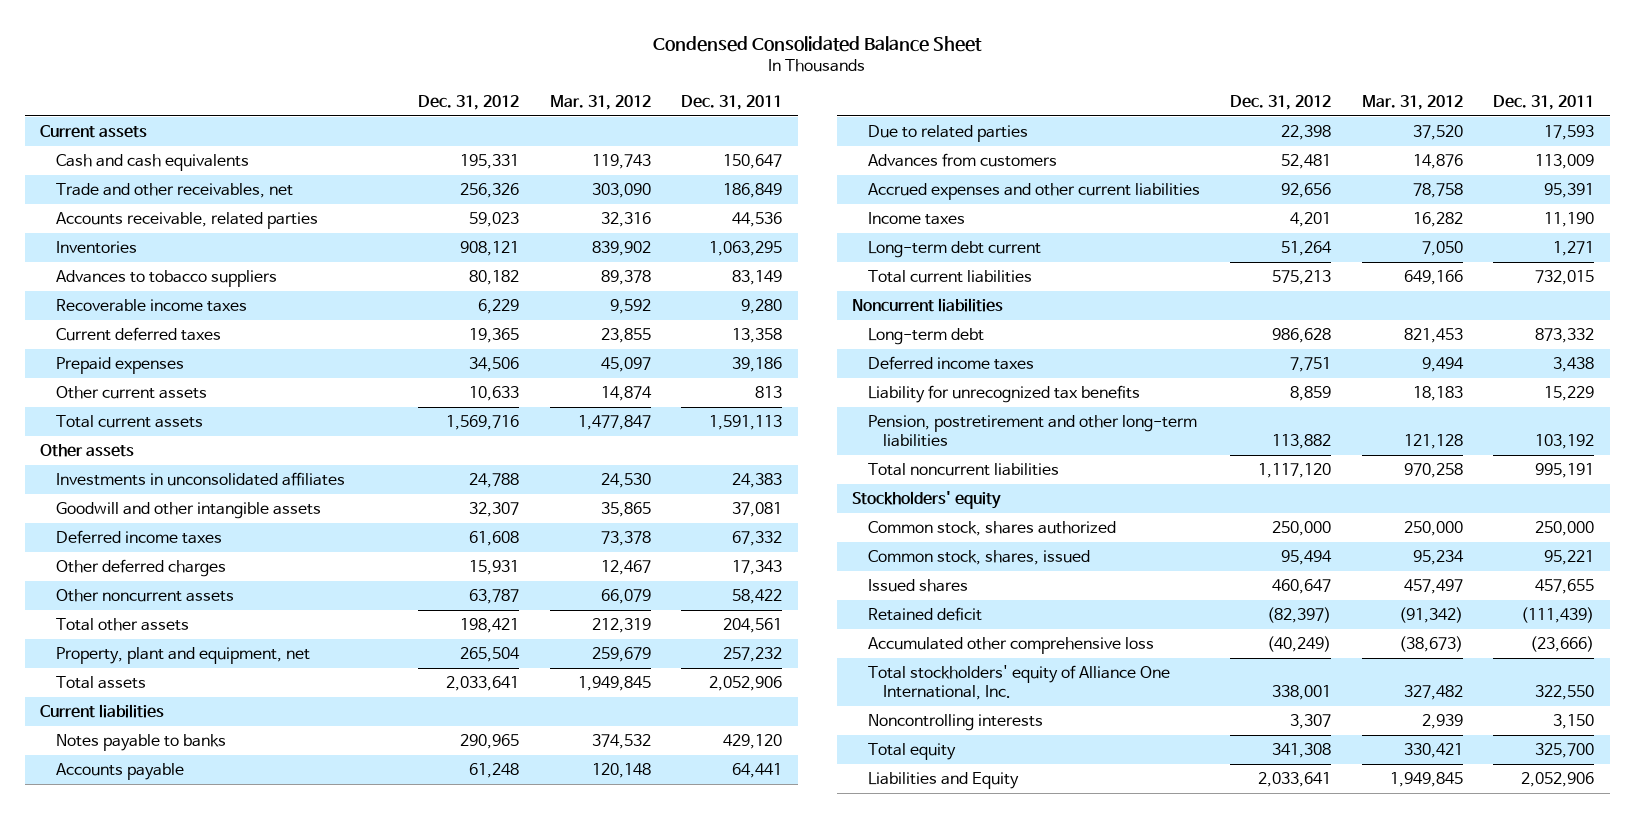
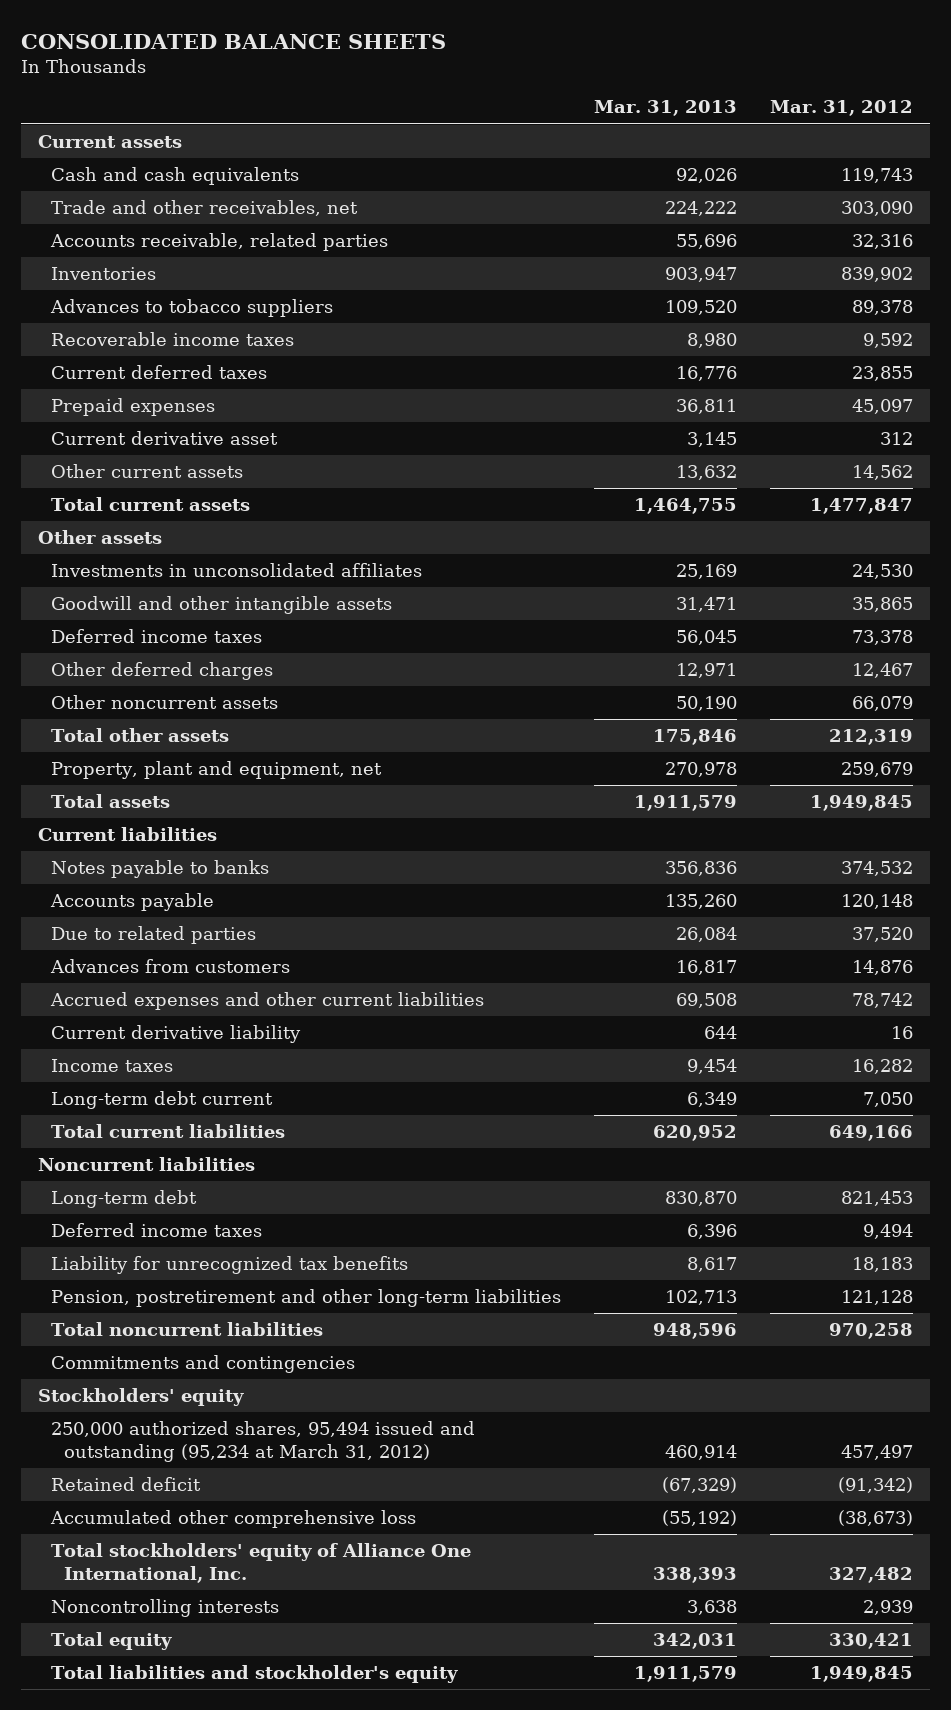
[653,35,983,52] Condensed Consolidated Balance Sheet -> [21,33,447,49] CONSOLIDATED BALANCE SHEETS
[418,95,520,111] Dec. 31, 2012 -> none
[681,95,783,111] Dec. 31, 2011 -> none
none -> [594,100,738,117] Mar. 31, 2013
none -> [51,431,279,446] Current derivative asset
[600,386,652,402] 14,874 -> [852,465,914,481] 14,562
[1412,183,1463,199] 78,758 -> [852,993,914,1009] 78,742
none -> [51,1025,302,1044] Current derivative liability
none -> [51,1355,356,1374] Commitments and contingencies
[867,521,1116,537] Common stock, shares authorized -> none
[867,550,1090,566] Common stock, shares, issued -> none
[867,579,968,593] Issued shares -> [51,1421,476,1462] 250,000 authorized shares, 95,494 issued and outstanding (95,234 at March 31, 2012)
[867,772,1019,790] Liabilities and Equity -> [51,1665,459,1684] Total liabilities and stockholder's equity

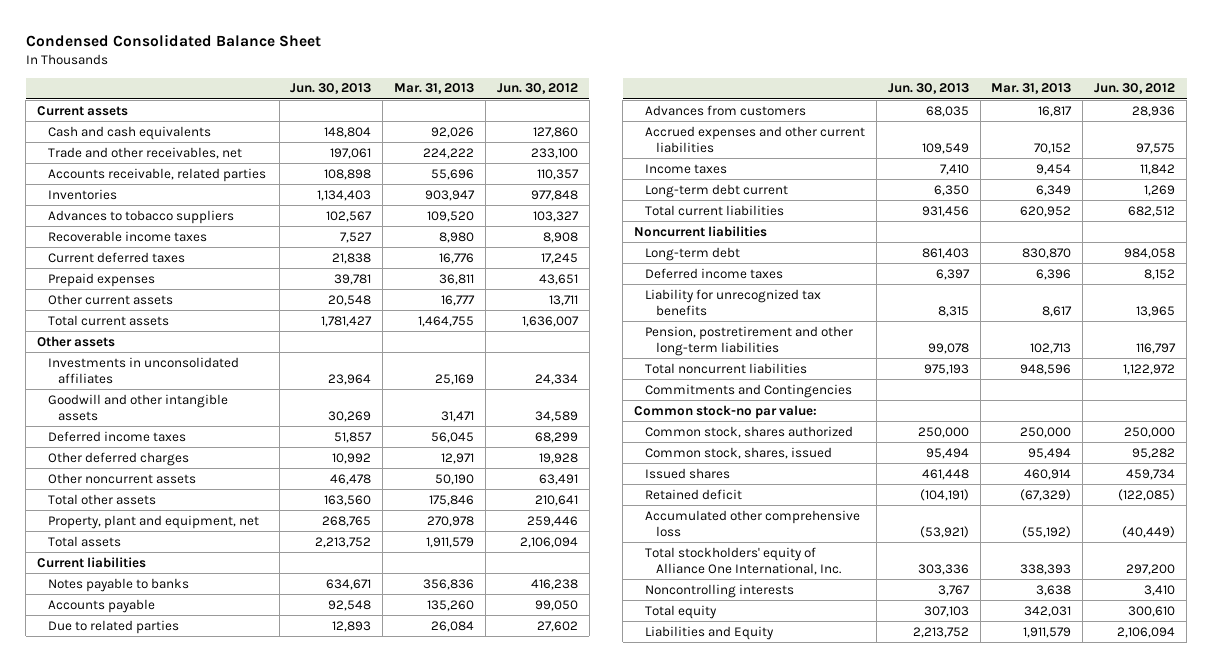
[21,33,447,49] CONSOLIDATED BALANCE SHEETS -> [25,34,321,48] Condensed Consolidated Balance Sheet
[770,100,914,117] Mar. 31, 2012 -> none
none -> [290,83,372,95] Jun. 30, 2013
none -> [497,83,579,95] Jun. 30, 2012
[51,431,279,446] Current derivative asset -> none
[676,465,738,481] 13,632 -> [441,294,476,306] 16,777
[51,1025,302,1044] Current derivative liability -> none
[676,993,738,1009] 69,508 -> [1034,142,1072,154] 70,152
[38,1388,245,1407] Stockholders' equity -> none
[51,1355,356,1374] Commitments and contingencies -> [644,383,852,398] Commitments and Contingencies
none -> [634,404,818,419] Common stock-no par value:
none -> [644,425,853,438] Common stock, shares authorized
none -> [644,446,832,459] Common stock, shares, issued
[51,1421,476,1462] 250,000 authorized shares, 95,494 issued and outstanding (95,234 at March 31, 2012) -> [644,467,730,479] Issued shares
[51,1665,459,1684] Total liabilities and stockholder's equity -> [644,625,774,640] Liabilities and Equity

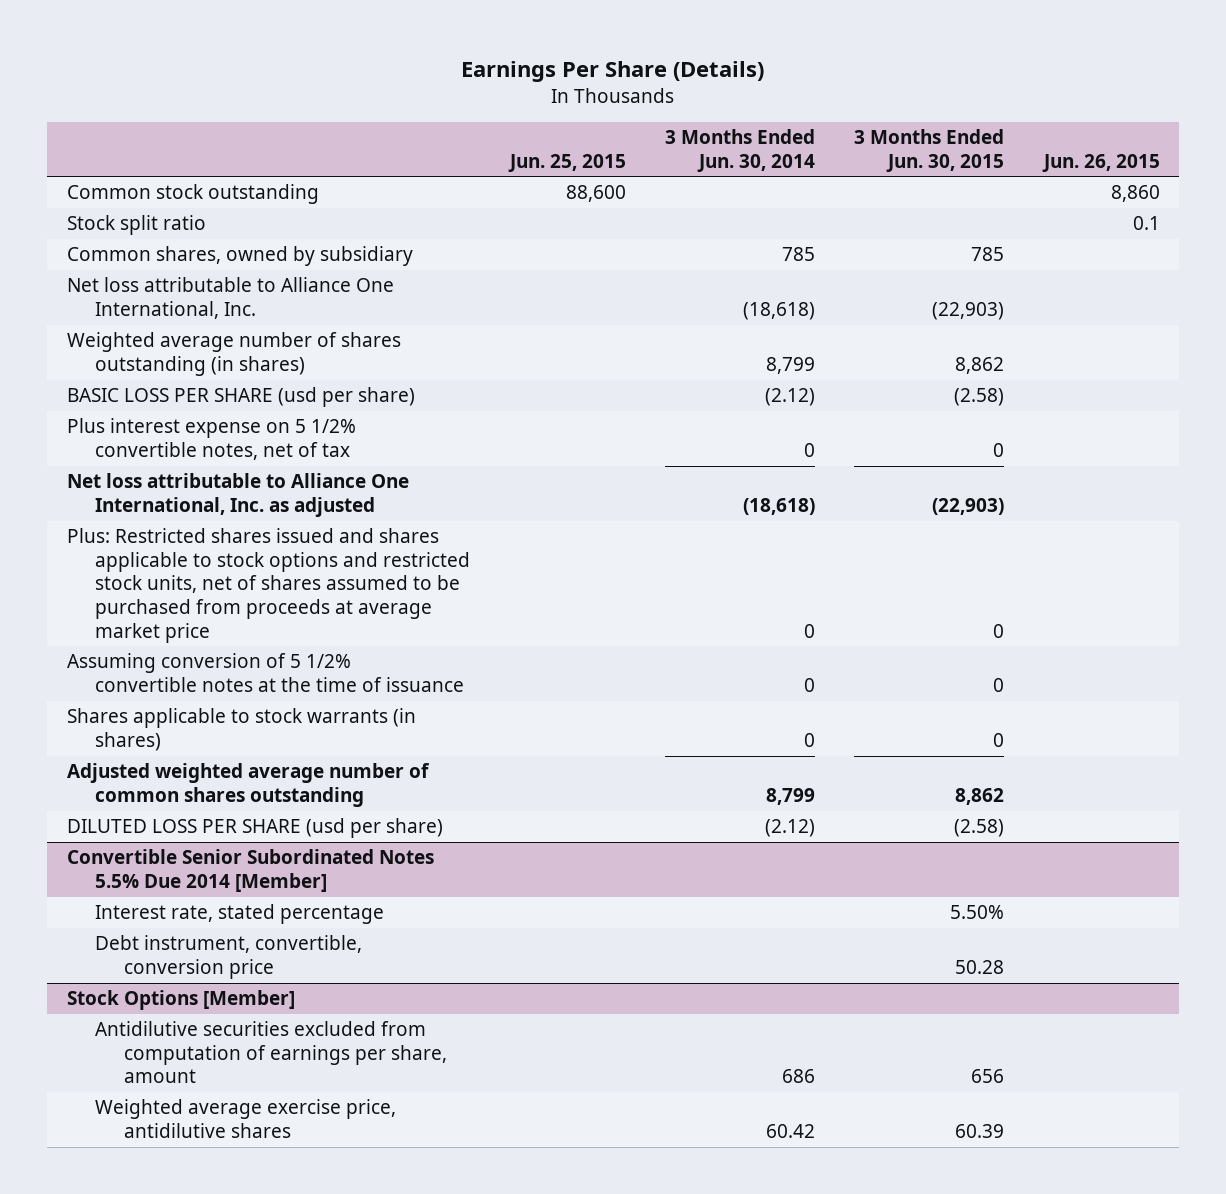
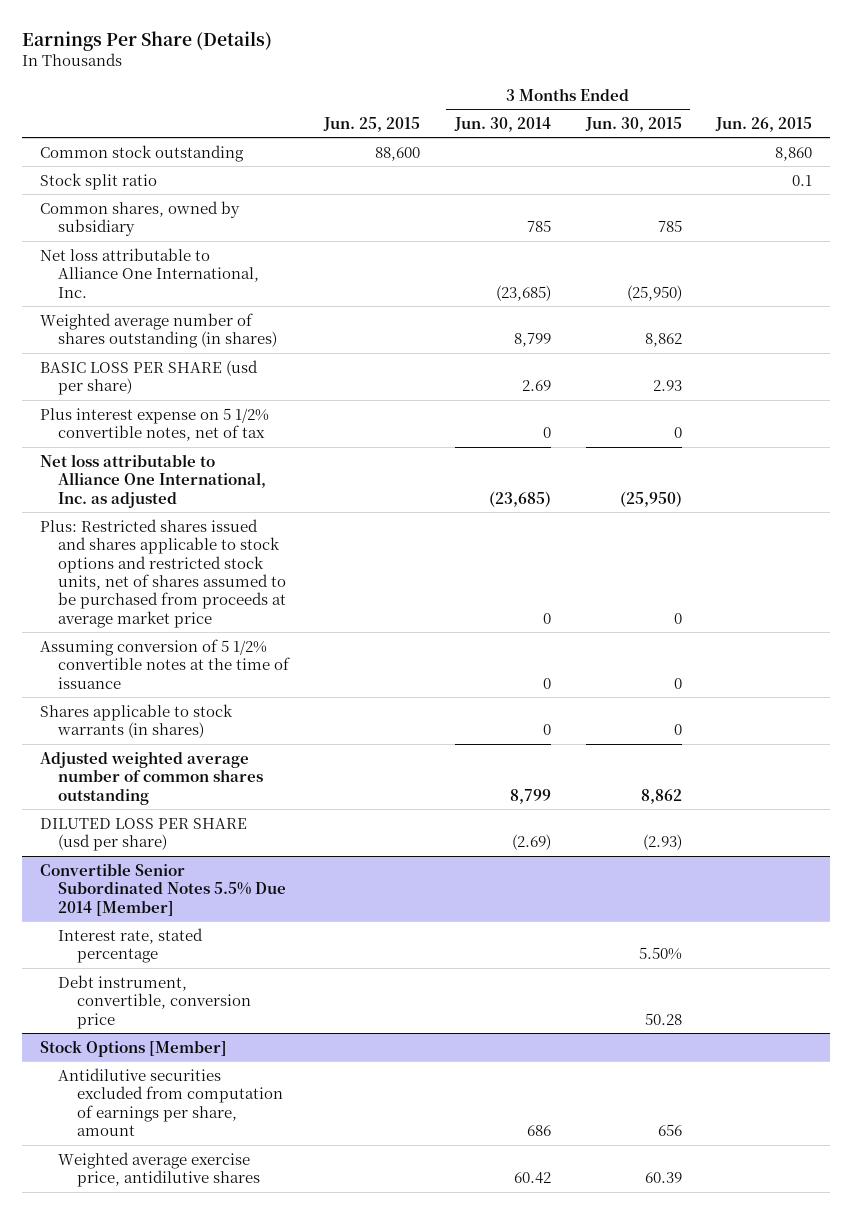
[742,301,815,320] (18,618) -> [495,284,551,301] (23,685)
[932,301,1005,320] (22,903) -> [626,284,682,301] (25,950)
[764,388,815,407] (2.12) -> [521,380,551,392] 2.69
[954,388,1005,407] (2.58) -> [652,380,682,392] 2.93
[742,497,815,515] (18,618) -> [488,490,551,507] (23,685)
[932,497,1005,515] (22,903) -> [619,490,682,507] (25,950)
[764,819,815,838] (2.12) -> [511,834,551,851] (2.69)
[954,819,1005,838] (2.58) -> [642,834,682,851] (2.93)

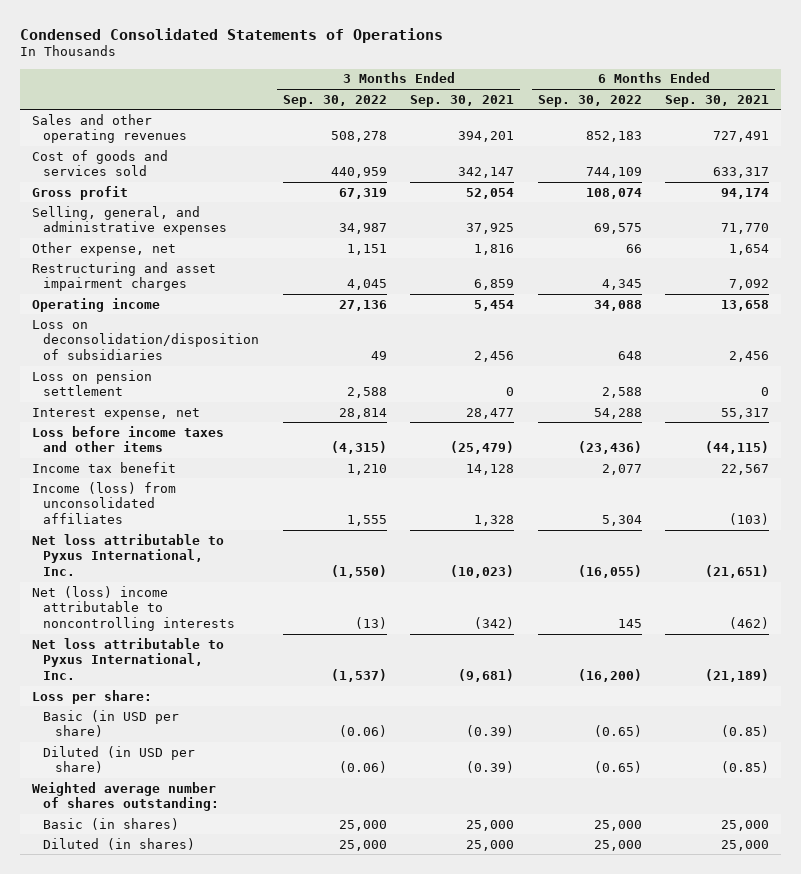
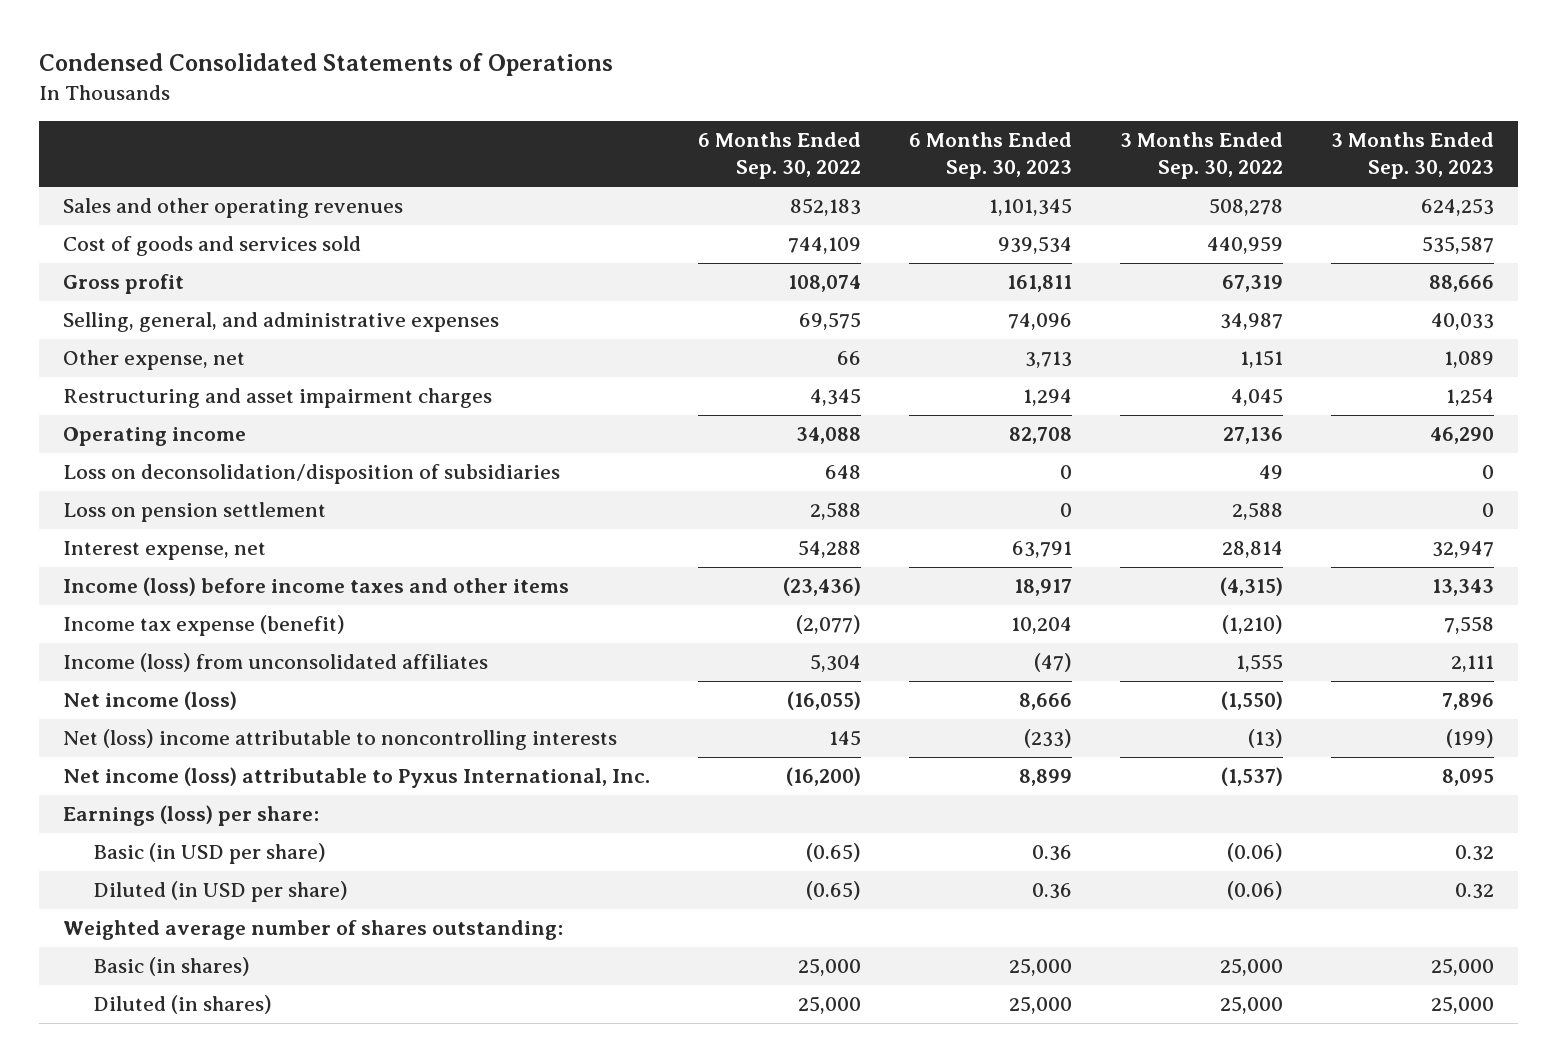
[410,94,515,107] Sep. 30, 2021 -> none
[665,94,770,107] Sep. 30, 2021 -> none
none -> [908,132,1072,180] 6 Months Ended Sep. 30, 2023
none -> [1330,132,1494,180] 3 Months Ended Sep. 30, 2023
[32,425,225,453] Loss before income taxes and other items -> [62,577,569,597] Income (loss) before income taxes and other items
[32,461,177,473] Income tax benefit -> [62,615,345,637] Income tax expense (benefit)
[346,463,387,475] 1,210 -> [1221,615,1283,635] (1,210)
[601,463,642,475] 2,077 -> [795,615,861,635] (2,077)
[32,533,225,577] Net loss attributable to Pyxus International, Inc. -> [62,691,237,711] Net income (loss)
[32,637,225,681] Net loss attributable to Pyxus International, Inc. -> [62,767,650,789] Net income (loss) attributable to Pyxus International, Inc.
[32,689,153,704] Loss per share: -> [62,805,319,827] Earnings (loss) per share:

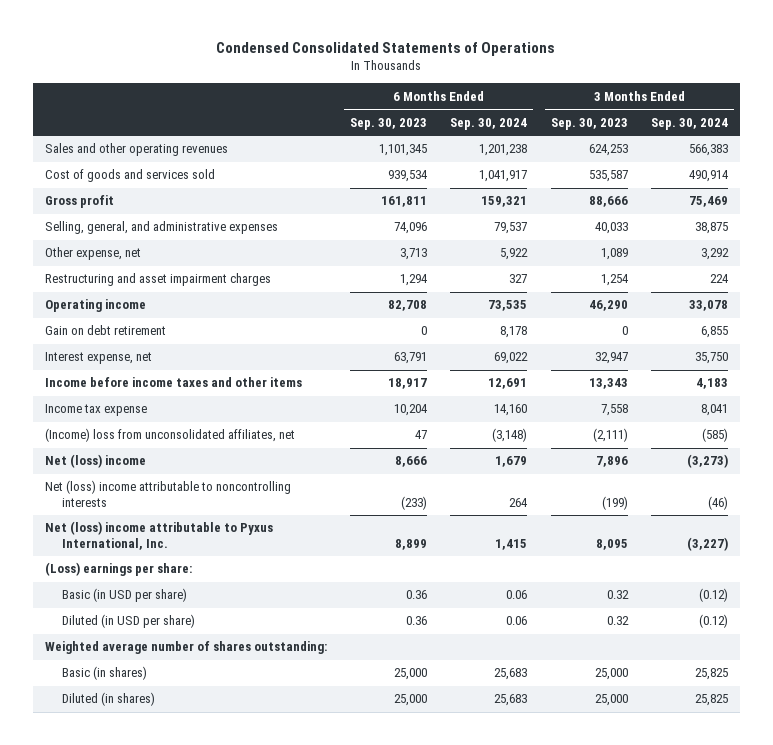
[697,132,861,180] 6 Months Ended Sep. 30, 2022 -> none
[1119,132,1283,180] 3 Months Ended Sep. 30, 2022 -> none
none -> [450,117,528,130] Sep. 30, 2024
none -> [651,117,729,130] Sep. 30, 2024
[62,464,560,485] Loss on deconsolidation/disposition of subsidiaries -> none
[62,502,326,523] Loss on pension settlement -> none
none -> [44,325,166,336] Gain on debt retirement
[62,577,569,597] Income (loss) before income taxes and other items -> [44,377,302,388] Income before income taxes and other items
[62,615,345,637] Income tax expense (benefit) -> [44,404,147,417] Income tax expense
[62,653,488,673] Income (loss) from unconsolidated affiliates -> [44,428,295,443] (Income) loss from unconsolidated affiliates, net
[1033,653,1072,673] (47) -> [415,430,428,440] 47
[1450,655,1494,673] 2,111 -> [592,428,628,443] (2,111)
[62,691,237,711] Net income (loss) -> [44,454,146,469] Net (loss) income
[62,767,650,789] Net income (loss) attributable to Pyxus International, Inc. -> [44,521,273,551] Net (loss) income attributable to Pyxus International, Inc.
[62,805,319,827] Earnings (loss) per share: -> [44,562,192,577] (Loss) earnings per share:

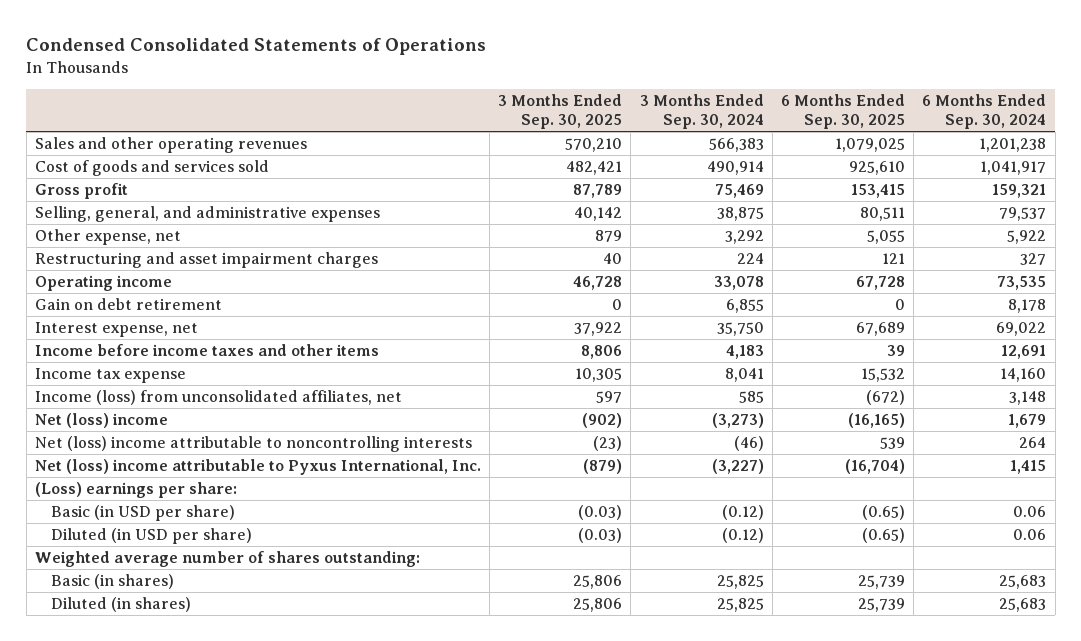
[350,117,428,130] Sep. 30, 2023 -> none
[550,117,628,130] Sep. 30, 2023 -> none
none -> [498,94,623,129] 3 Months Ended Sep. 30, 2025
none -> [780,94,905,129] 6 Months Ended Sep. 30, 2025
[44,428,295,443] (Income) loss from unconsolidated affiliates, net -> [34,390,402,406] Income (loss) from unconsolidated affiliates, net
[492,428,528,443] (3,148) -> [1009,391,1047,406] 3,148
[702,428,729,443] (585) -> [738,391,764,404] 585

